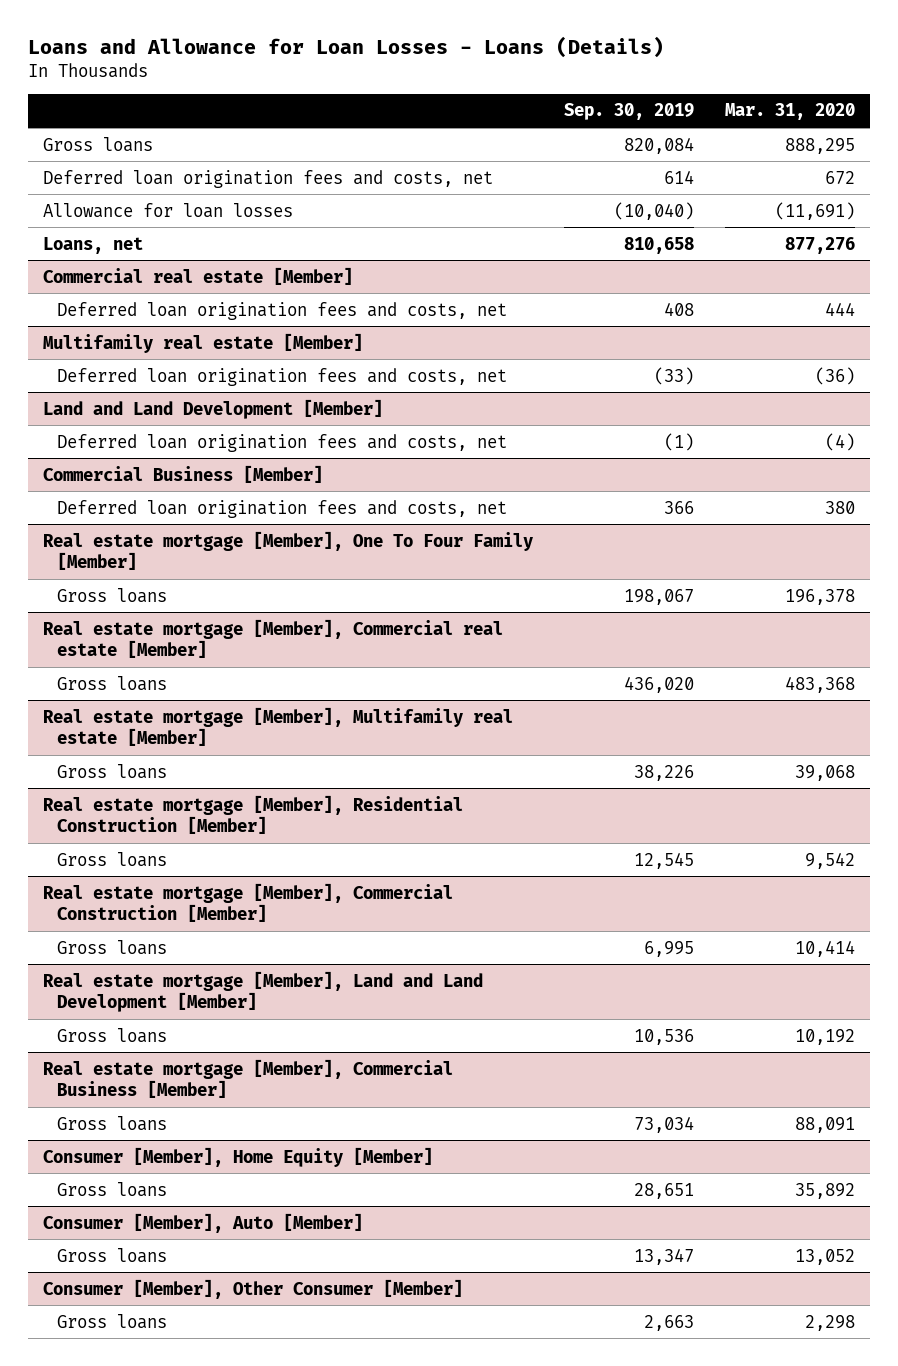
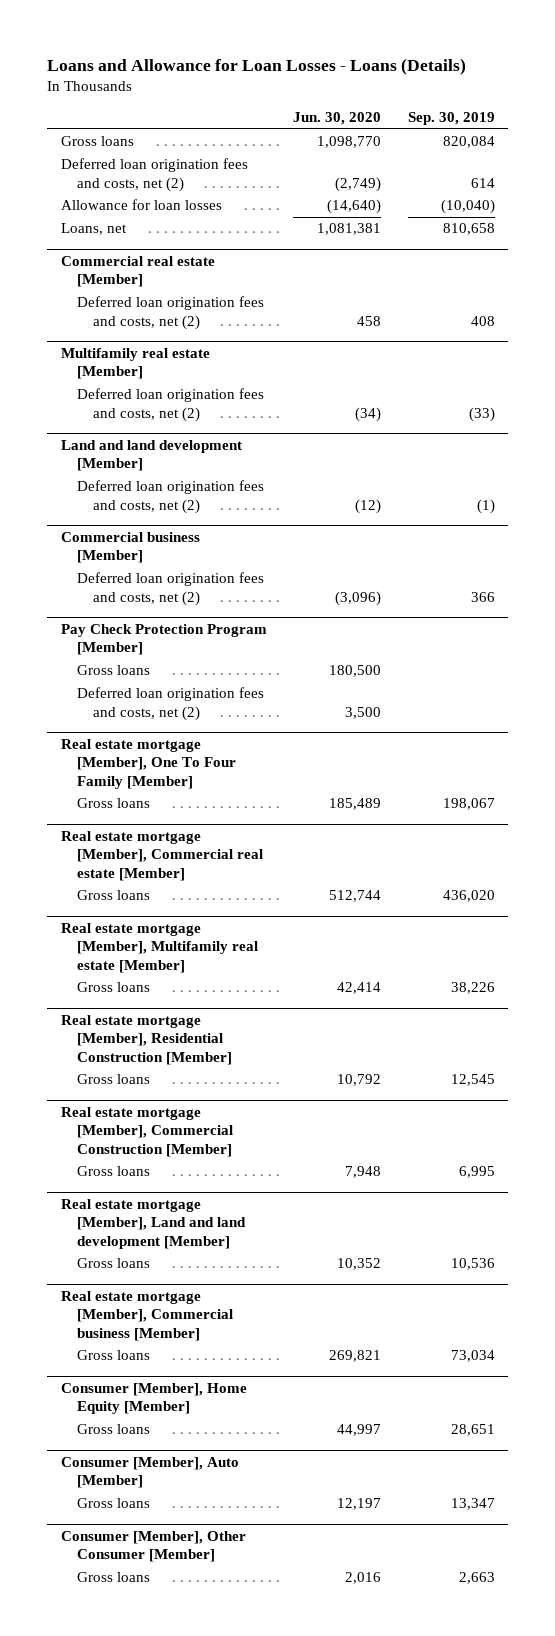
[724,103,855,121] Mar. 31, 2020 -> none
none -> [293,112,382,126] Jun. 30, 2020
[43,169,494,188] Deferred loan origination fees and costs, net -> [60,158,248,192] Deferred loan origination fees and costs, net (2)
[56,301,507,320] Deferred loan origination fees and costs, net -> [76,296,264,330] Deferred loan origination fees and costs, net (2)
[56,367,507,386] Deferred loan origination fees and costs, net -> [76,388,264,422] Deferred loan origination fees and costs, net (2)
[43,398,384,419] Land and Land Development [Member] -> [60,439,242,472] Land and land development [Member]
[56,433,507,452] Deferred loan origination fees and costs, net -> [76,480,264,514] Deferred loan origination fees and costs, net (2)
[43,464,324,483] Commercial Business [Member] -> [60,531,200,564] Commercial business [Member]
[56,499,507,518] Deferred loan origination fees and costs, net -> [76,572,264,606] Deferred loan origination fees and costs, net (2)
none -> [60,623,267,656] Pay Check Protection Program [Member]
none -> [76,665,150,676] Gross loans
none -> [76,687,264,721] Deferred loan origination fees and costs, net (2)
[43,970,484,1012] Real estate mortgage [Member], Land and Land Development [Member] -> [60,1198,246,1249] Real estate mortgage [Member], Land and land development [Member]
[43,1058,454,1098] Real estate mortgage [Member], Commercial Business [Member] -> [60,1290,233,1341] Real estate mortgage [Member], Commercial business [Member]

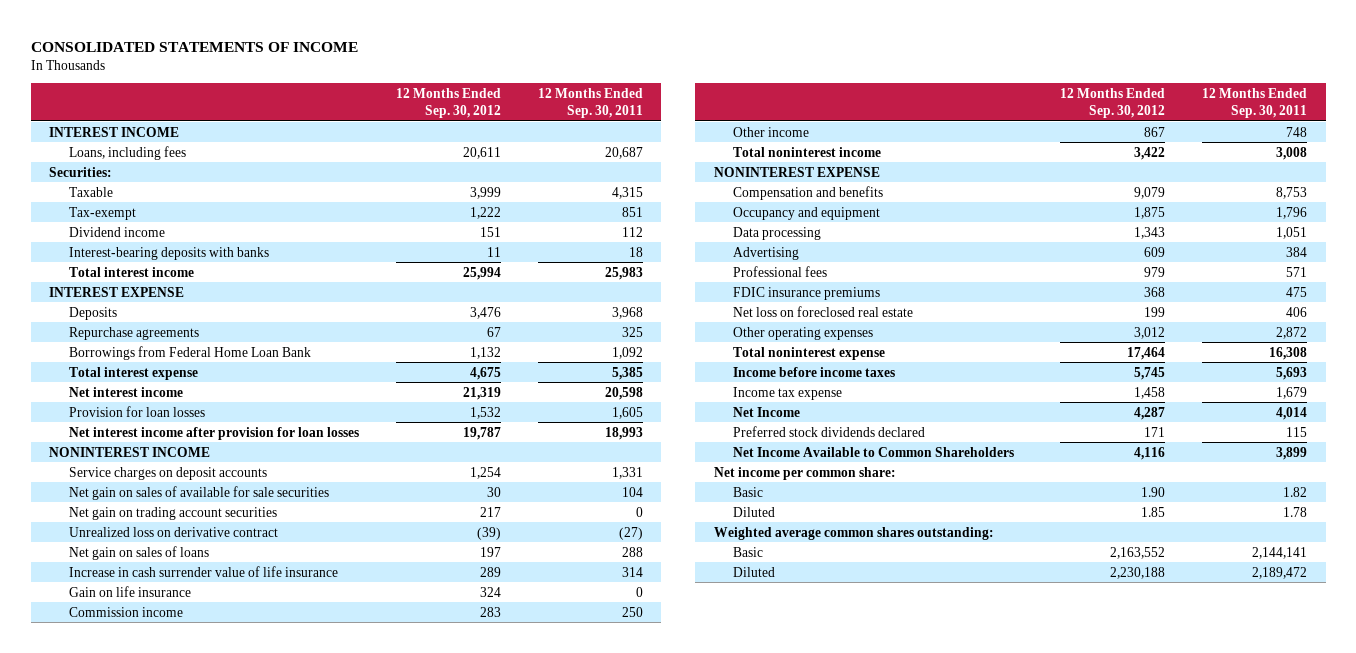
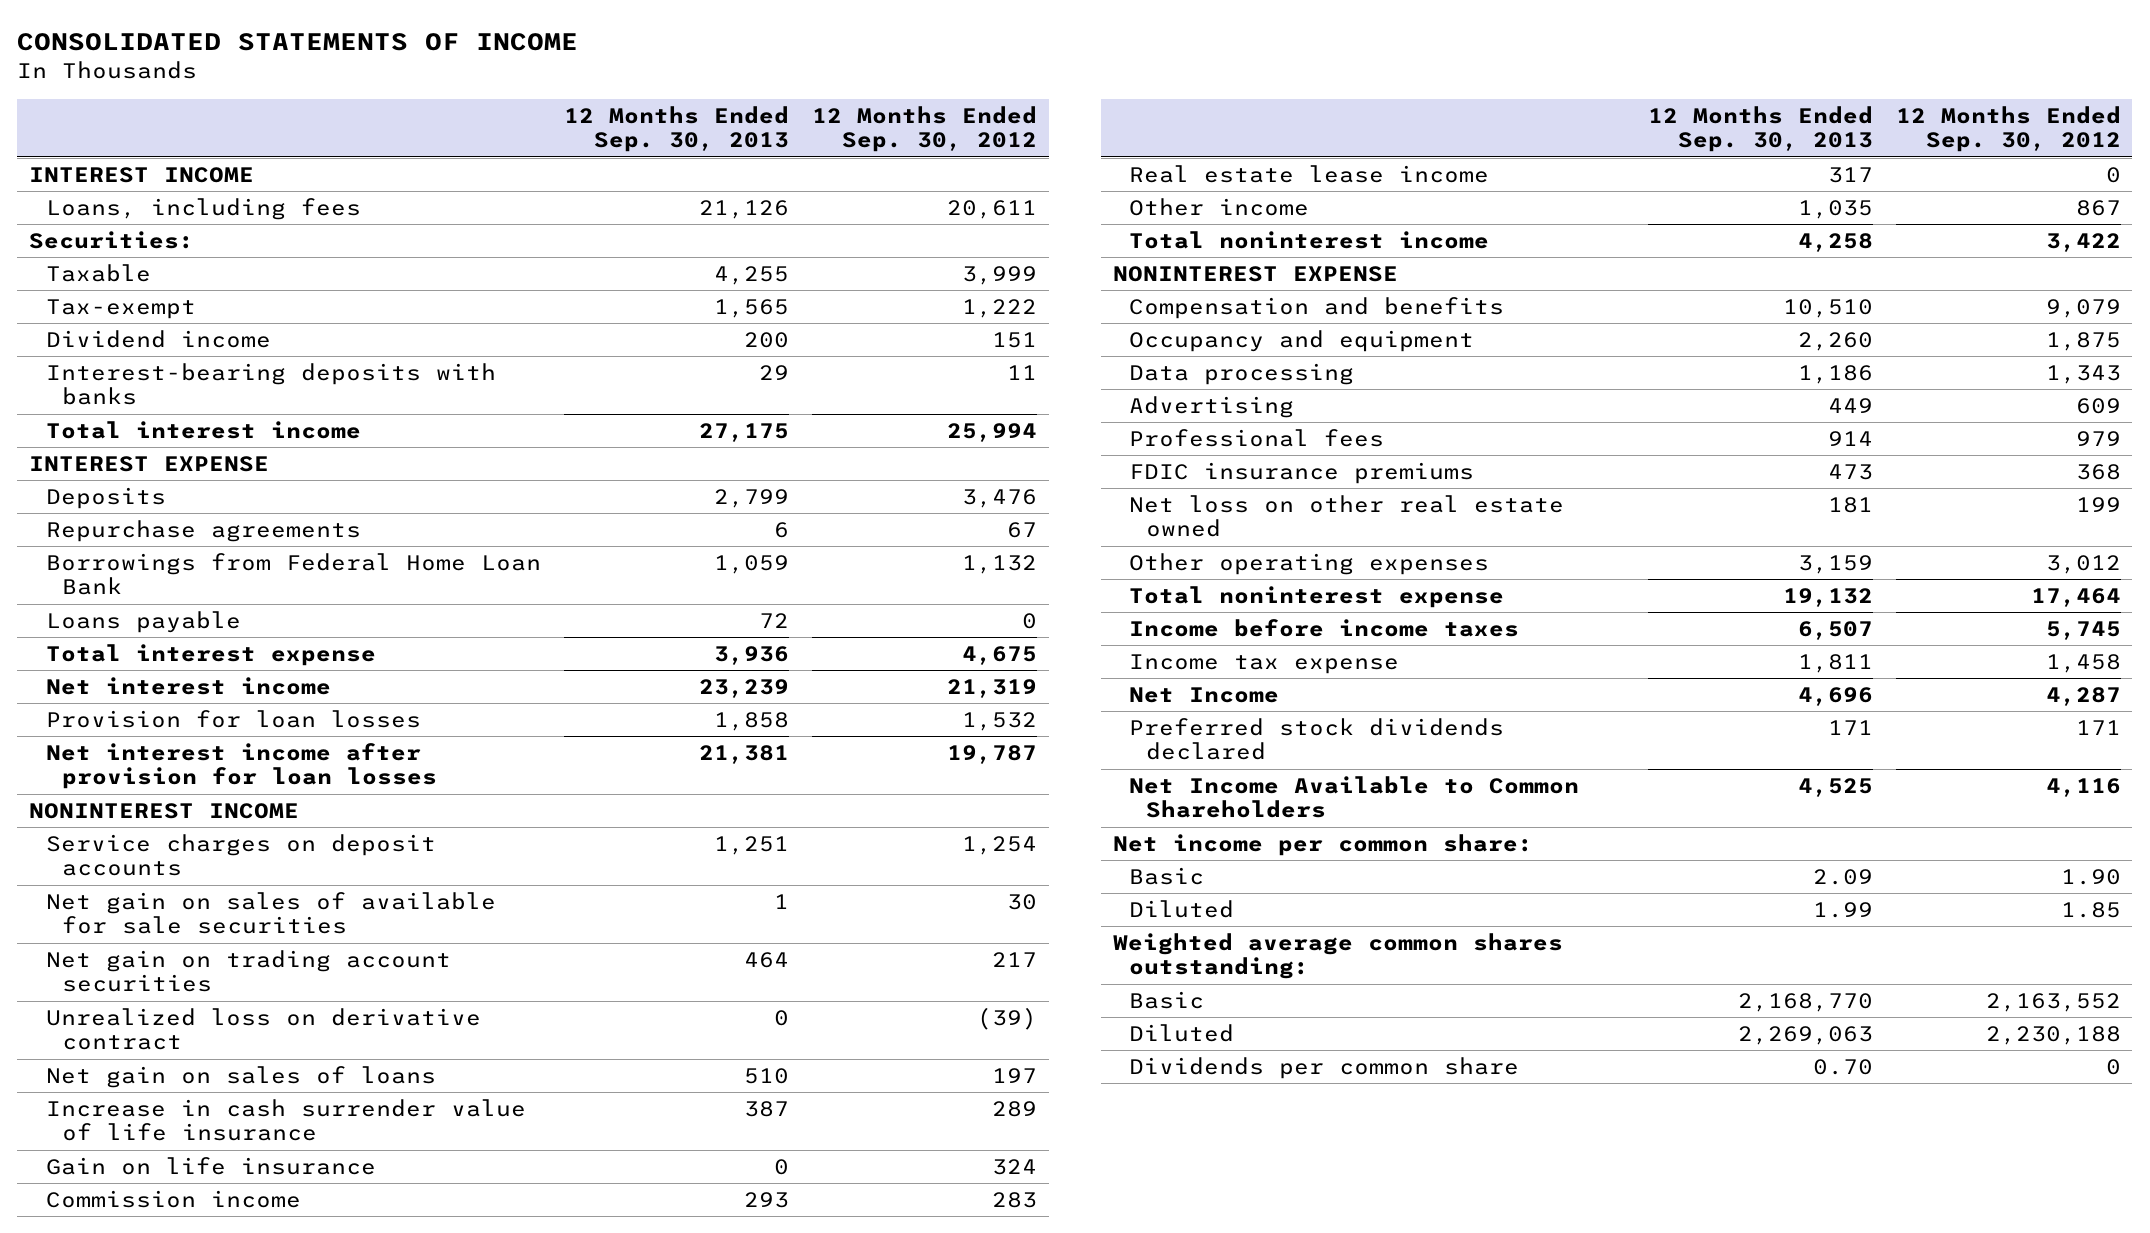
[537,88,643,118] 12 Months Ended Sep. 30, 2011 -> none
none -> [563,106,789,153] 12 Months Ended Sep. 30, 2013
none -> [45,611,241,634] Loans payable
none -> [1129,165,1490,184] Real estate lease income
[732,305,913,317] Net loss on foreclosed real estate -> [1129,495,1565,538] Net loss on other real estate owned
none -> [1129,1057,1520,1080] Dividends per common share

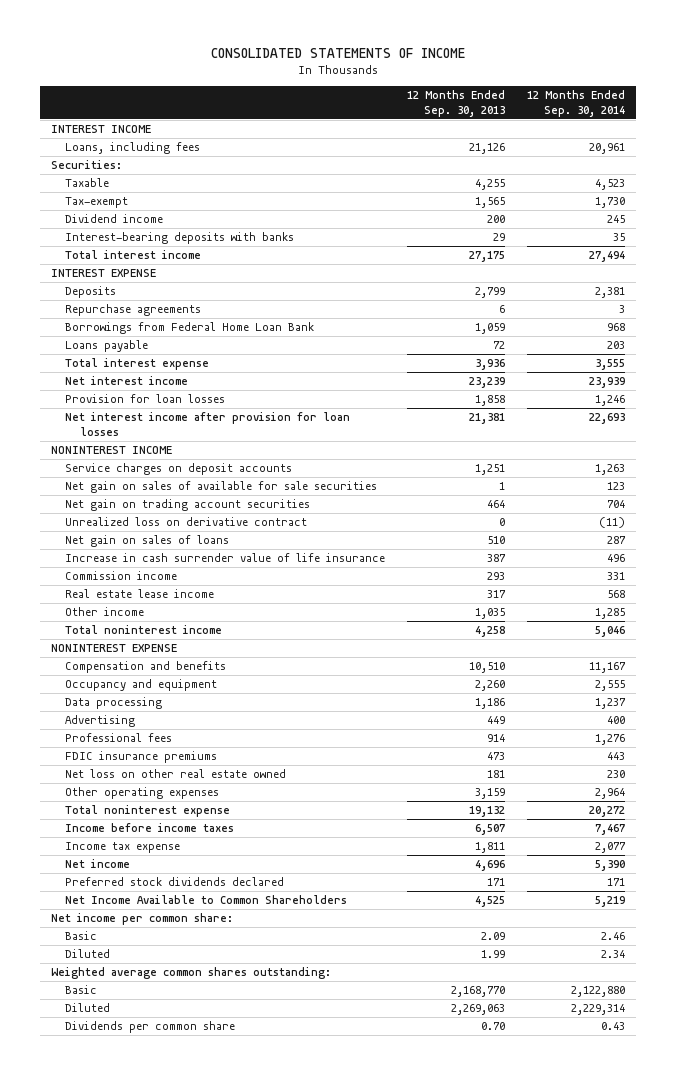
[812,106,1038,153] 12 Months Ended Sep. 30, 2012 -> none
none -> [527,89,626,117] 12 Months Ended Sep. 30, 2014
[45,1157,376,1176] Gain on life insurance -> none
[1129,687,1280,704] Net Income -> [65,859,131,869] Net income

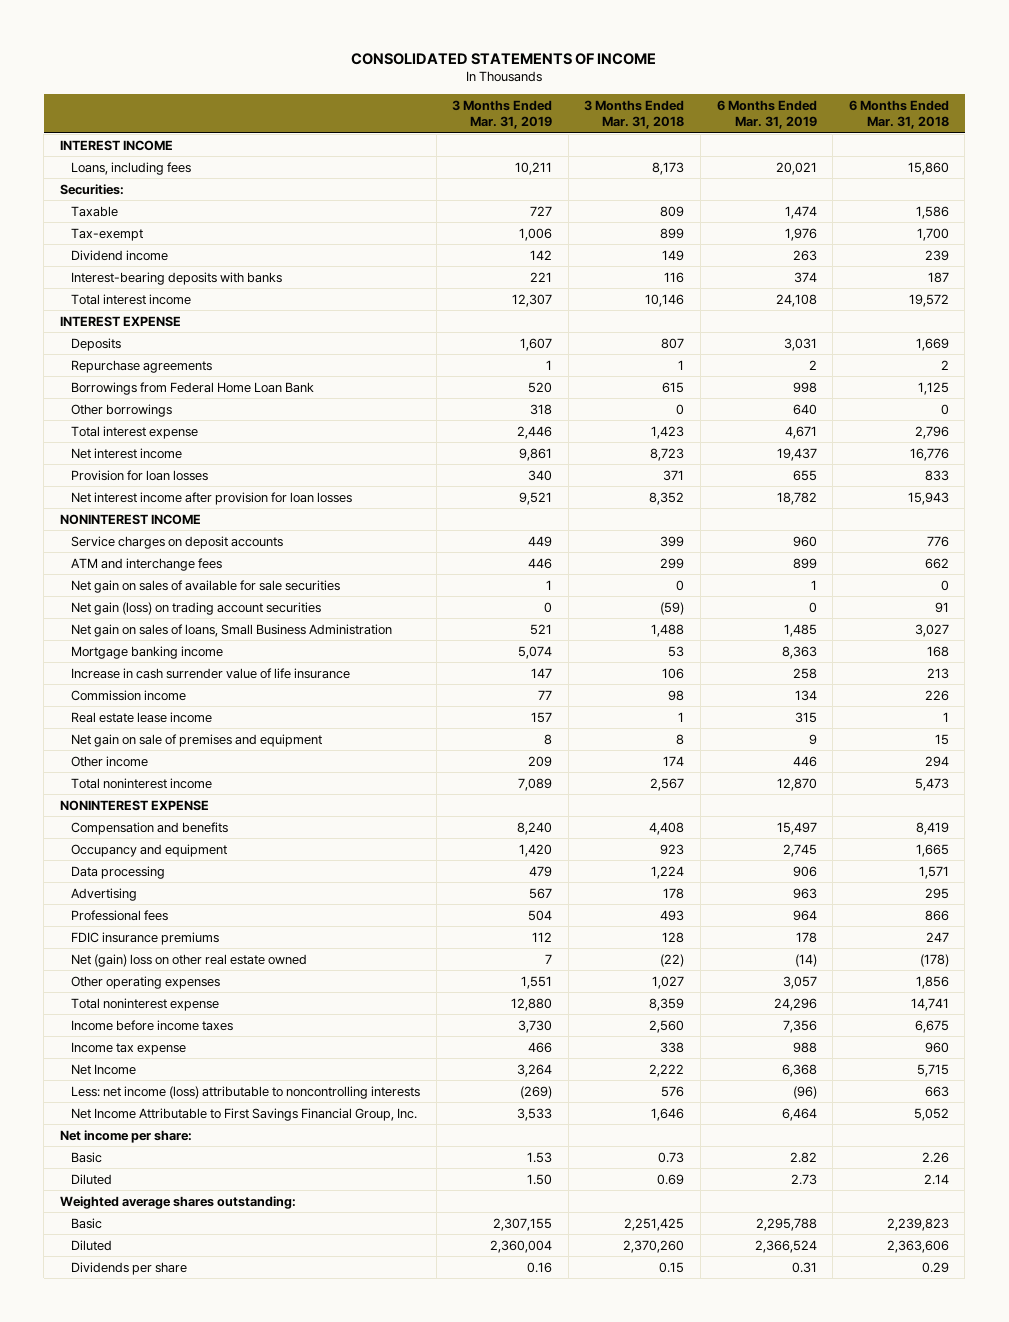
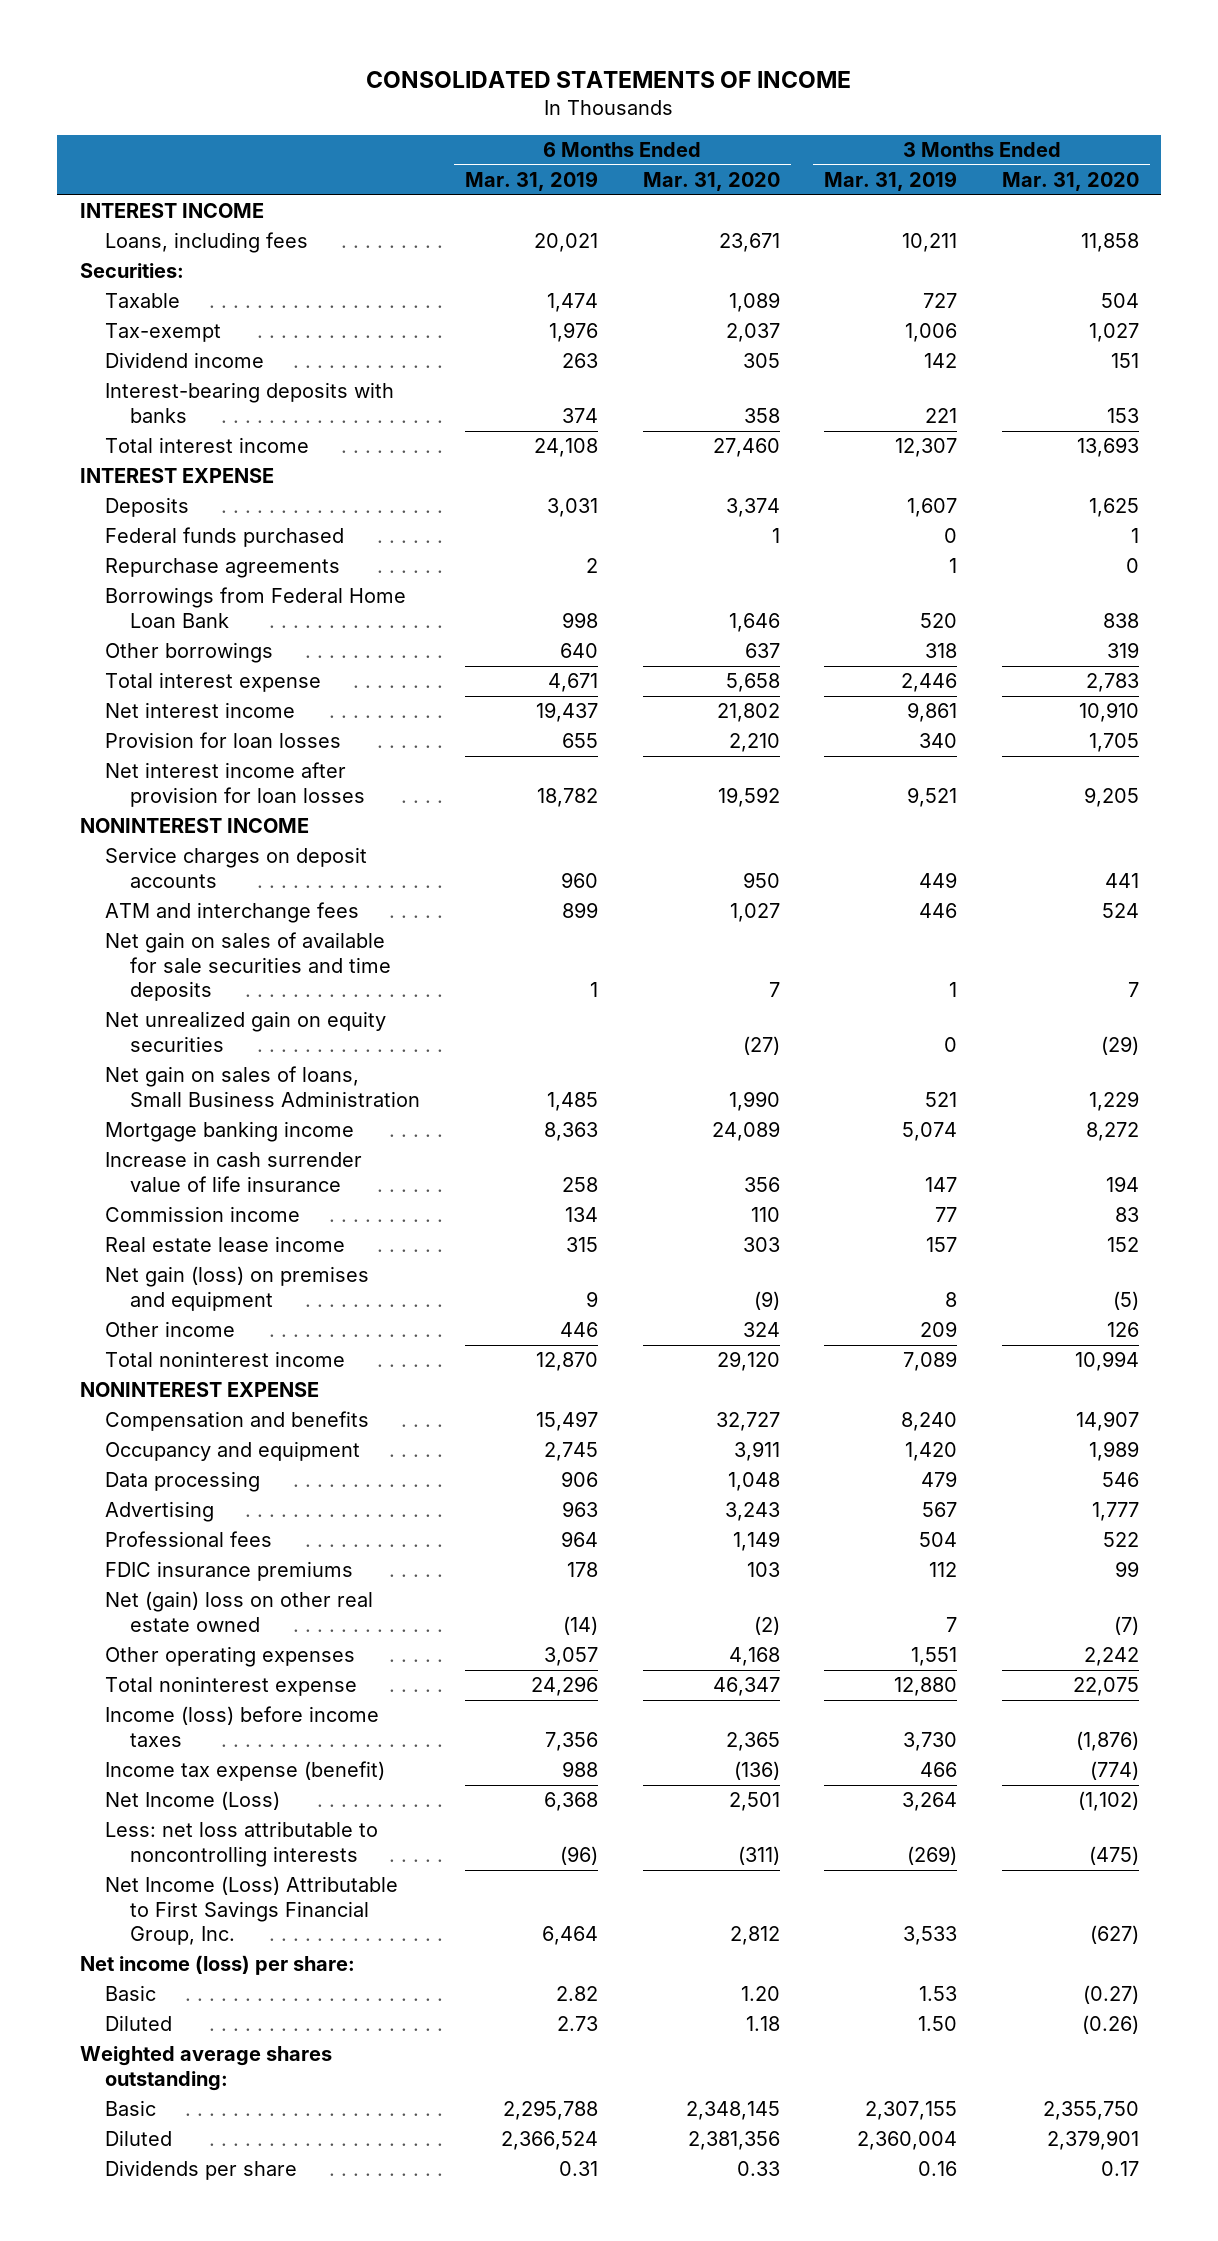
[584,99,685,130] 3 Months Ended Mar. 31, 2018 -> none
[848,99,949,130] 6 Months Ended Mar. 31, 2018 -> none
none -> [642,172,780,192] Mar. 31, 2020
none -> [1001,172,1139,192] Mar. 31, 2020
none -> [105,527,345,548] Federal funds purchased
[70,601,321,615] Net gain (loss) on trading account securities -> none
[70,579,340,593] Net gain on sales of available for sale securities -> [105,932,392,1002] Net gain on sales of available for sale securities and time deposits
none -> [105,1011,387,1052] Net unrealized gain on equity securities
[70,733,322,747] Net gain on sale of premises and equipment -> [105,1266,370,1311] Net gain (loss) on premises and equipment
[70,1019,233,1031] Income before income taxes -> [105,1706,380,1747] Income (loss) before income taxes
[70,1041,186,1055] Income tax expense -> [105,1761,386,1782] Income tax expense (benefit)
[70,1063,136,1075] Net Income -> [105,1791,281,1811] Net Income (Loss)
[70,1085,420,1099] Less: net income (loss) attributable to noncontrolling interests -> [105,1821,379,1867] Less: net loss attributable to noncontrolling interests
[70,1107,417,1121] Net Income Attributable to First Savings Financial Group, Inc. -> [105,1876,399,1946] Net Income (Loss) Attributable to First Savings Financial Group, Inc.
[60,1129,193,1143] Net income per share: -> [79,1955,355,1976] Net income (loss) per share:

